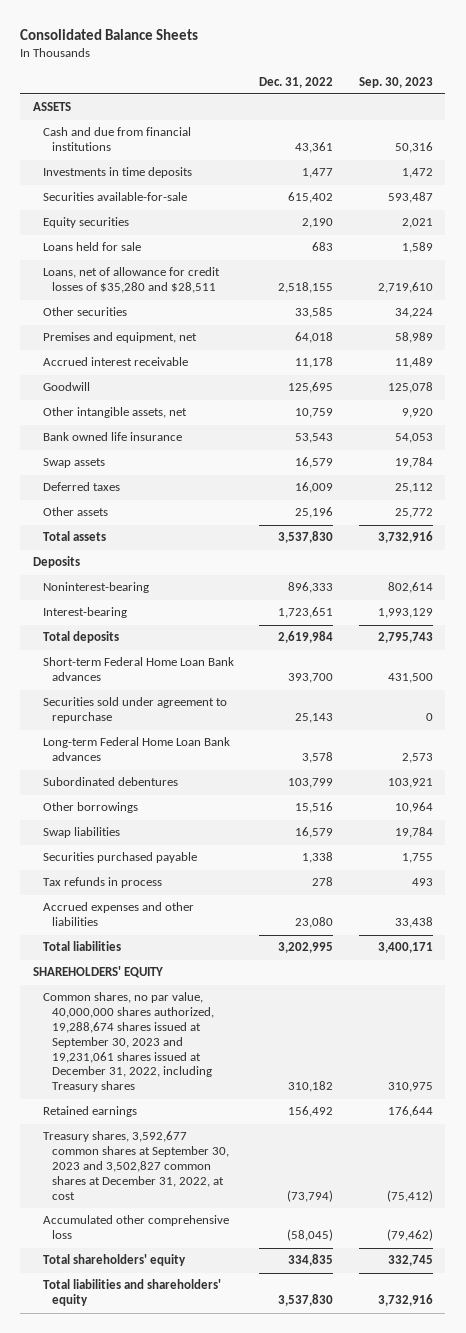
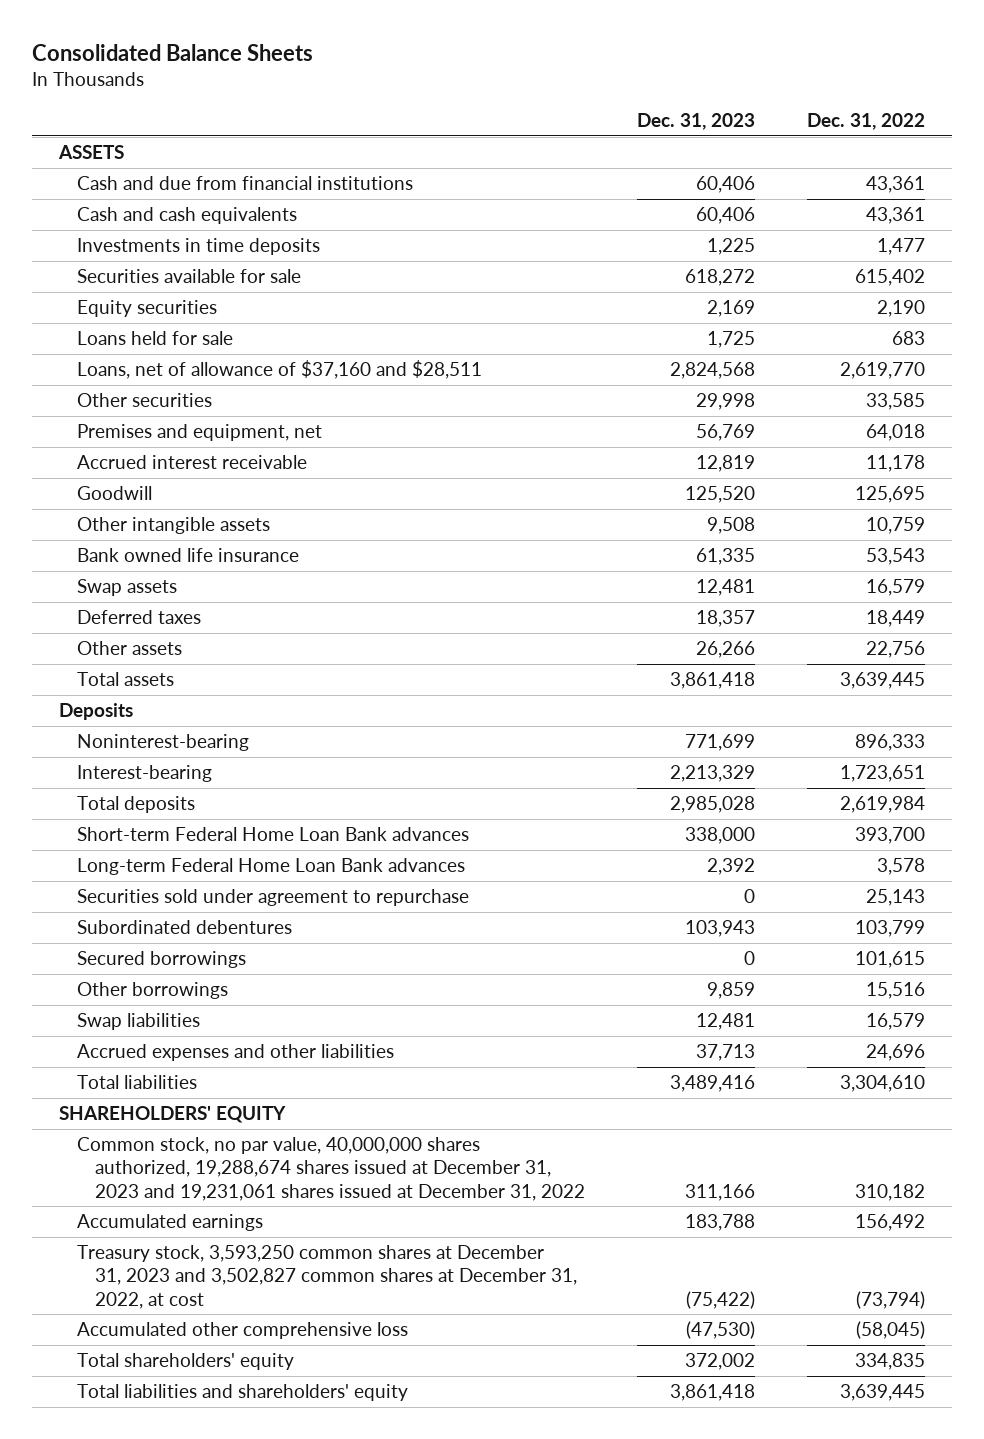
[358,76,433,88] Sep. 30, 2023 -> none
none -> [637,112,756,130] Dec. 31, 2023
none -> [76,207,297,225] Cash and cash equivalents
[42,192,187,202] Securities available-for-sale -> [76,269,301,284] Securities available for sale
[42,267,220,294] Loans, net of allowance for credit losses of $35,280 and $28,511 -> [76,360,482,380] Loans, net of allowance of $37,160 and $28,511
[278,282,334,294] 2,518,155 -> [840,362,926,380] 2,619,770
[42,407,187,419] Other intangible assets, net -> [76,517,270,535] Other intangible assets
[295,482,334,494] 16,009 -> [866,610,926,628] 18,449
[295,507,334,519] 25,196 -> [866,641,926,659] 22,756
[278,531,334,544] 3,537,830 -> [840,672,926,690] 3,639,445
[42,697,227,724] Securities sold under agreement to repurchase -> [76,889,469,907] Securities sold under agreement to repurchase
none -> [76,951,246,969] Secured borrowings
[42,852,197,864] Securities purchased payable -> none
[42,877,162,889] Tax refunds in process -> none
[295,917,334,929] 23,080 -> [866,1044,926,1062] 24,696
[278,942,334,954] 3,202,995 -> [840,1075,926,1093] 3,304,610
[42,992,215,1093] Common shares, no par value, 40,000,000 shares authorized, 19,288,674 shares issued at September 30, 2023 and 19,231,061 shares issued at December 31, 2022, including Treasury shares -> [76,1137,585,1201] Common stock, no par value, 40,000,000 shares authorized, 19,288,674 shares issued at December 31, 2023 and 19,231,061 shares issued at December 31, 2022
[42,1106,137,1118] Retained earnings -> [76,1214,263,1232] Accumulated earnings
[42,1131,230,1200] Treasury shares, 3,592,677 common shares at September 30, 2023 and 3,502,827 common shares at December 31, 2022, at cost -> [76,1245,577,1309] Treasury stock, 3,593,250 common shares at December 31, 2023 and 3,502,827 common shares at December 31, 2022, at cost
[278,1294,334,1307] 3,537,830 -> [840,1384,926,1402] 3,639,445

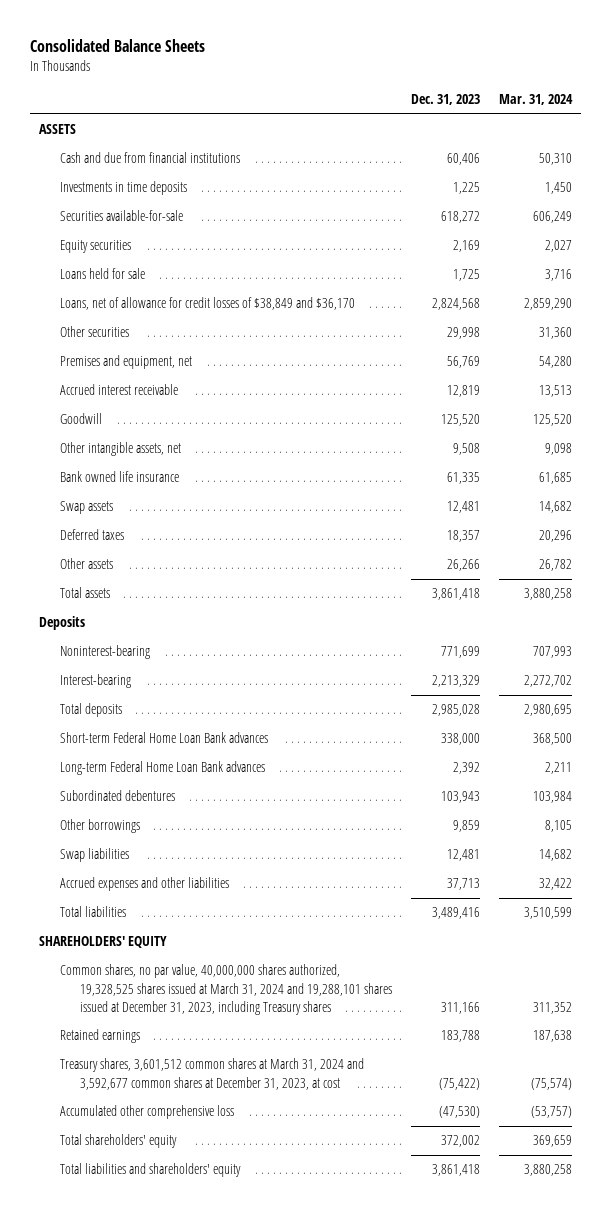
[807,112,926,130] Dec. 31, 2022 -> none
none -> [498,94,573,106] Mar. 31, 2024
[76,207,297,225] Cash and cash equivalents -> none
[76,269,301,284] Securities available for sale -> [59,210,183,222] Securities available-for-sale
[76,360,482,380] Loans, net of allowance of $37,160 and $28,511 -> [59,297,355,311] Loans, net of allowance for credit losses of $38,849 and $36,170
[76,517,270,535] Other intangible assets -> [59,442,181,457] Other intangible assets, net
[76,889,469,907] Securities sold under agreement to repurchase -> none
[76,951,246,969] Secured borrowings -> none
[76,1137,585,1201] Common stock, no par value, 40,000,000 shares authorized, 19,288,674 shares issued at December 31, 2023 and 19,231,061 shares issued at December 31, 2022 -> [59,964,393,1015] Common shares, no par value, 40,000,000 shares authorized, 19,328,525 shares issued at March 31, 2024 and 19,288,101 shares issued at December 31, 2023, including Treasury shares
[76,1214,263,1232] Accumulated earnings -> [59,1029,140,1044] Retained earnings
[76,1245,577,1309] Treasury stock, 3,593,250 common shares at December 31, 2023 and 3,502,827 common shares at December 31, 2022, at cost -> [59,1058,364,1090] Treasury shares, 3,601,512 common shares at March 31, 2024 and 3,592,677 common shares at December 31, 2023, at cost

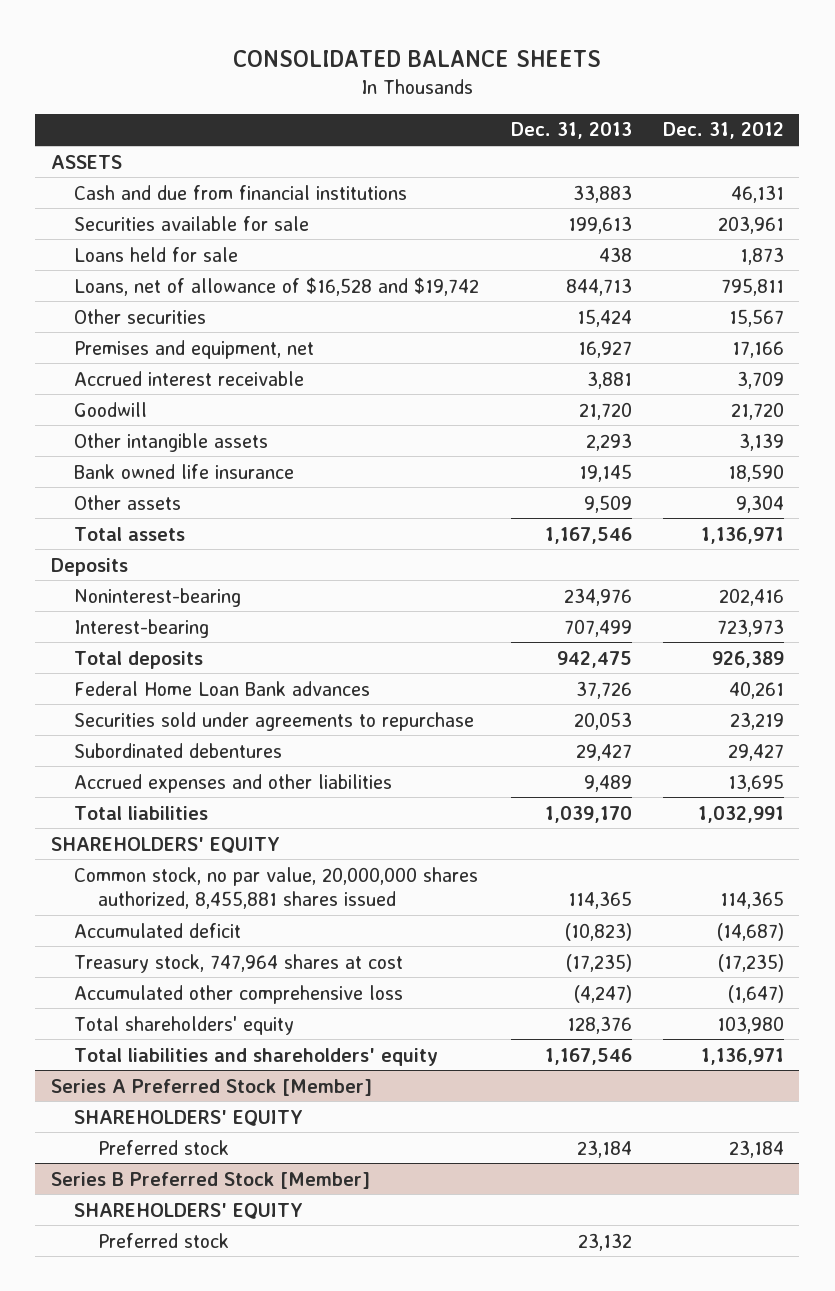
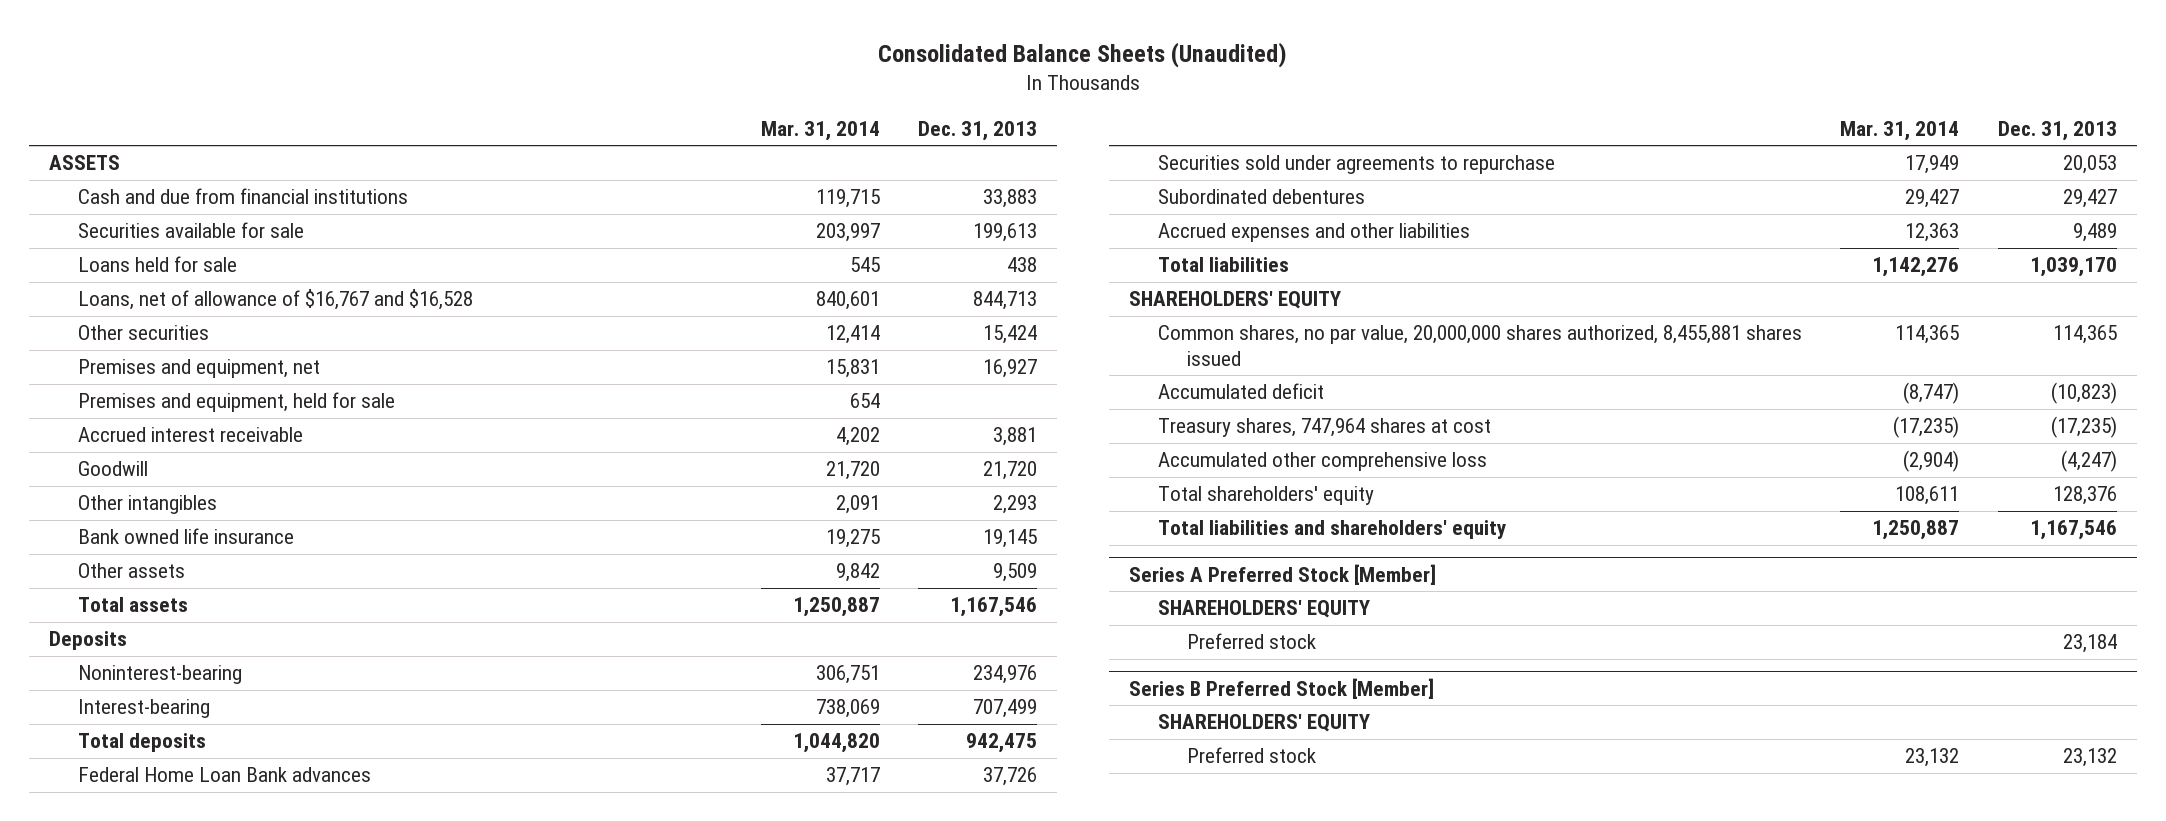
[233,49,602,67] CONSOLIDATED BALANCE SHEETS -> [878,42,1288,69] Consolidated Balance Sheets (Unaudited)
[662,122,784,140] Dec. 31, 2012 -> none
none -> [760,120,880,141] Mar. 31, 2014
[74,276,480,296] Loans, net of allowance of $16,528 and $19,742 -> [77,289,473,311] Loans, net of allowance of $16,767 and $16,528
none -> [77,392,395,413] Premises and equipment, held for sale
[74,432,269,452] Other intangible assets -> [77,495,217,515] Other intangibles
[74,866,479,909] Common stock, no par value, 20,000,000 shares authorized, 8,455,881 shares issued -> [1157,325,1802,366] Common shares, no par value, 20,000,000 shares authorized, 8,455,881 shares issued
[74,953,404,973] Treasury stock, 747,964 shares at cost -> [1157,418,1491,438] Treasury shares, 747,964 shares at cost

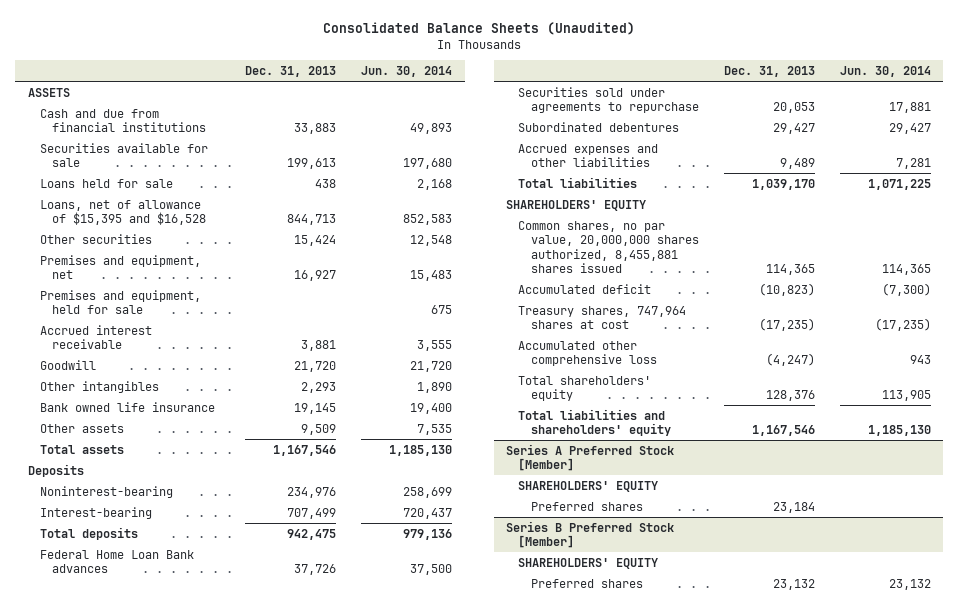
[760,120,880,141] Mar. 31, 2014 -> none
none -> [361,65,453,77] Jun. 30, 2014
[77,289,473,311] Loans, net of allowance of $16,767 and $16,528 -> [40,199,207,226] Loans, net of allowance of $15,395 and $16,528
[1186,633,1316,650] Preferred stock -> [530,501,643,511] Preferred shares
[1186,747,1316,764] Preferred stock -> [530,578,643,588] Preferred shares

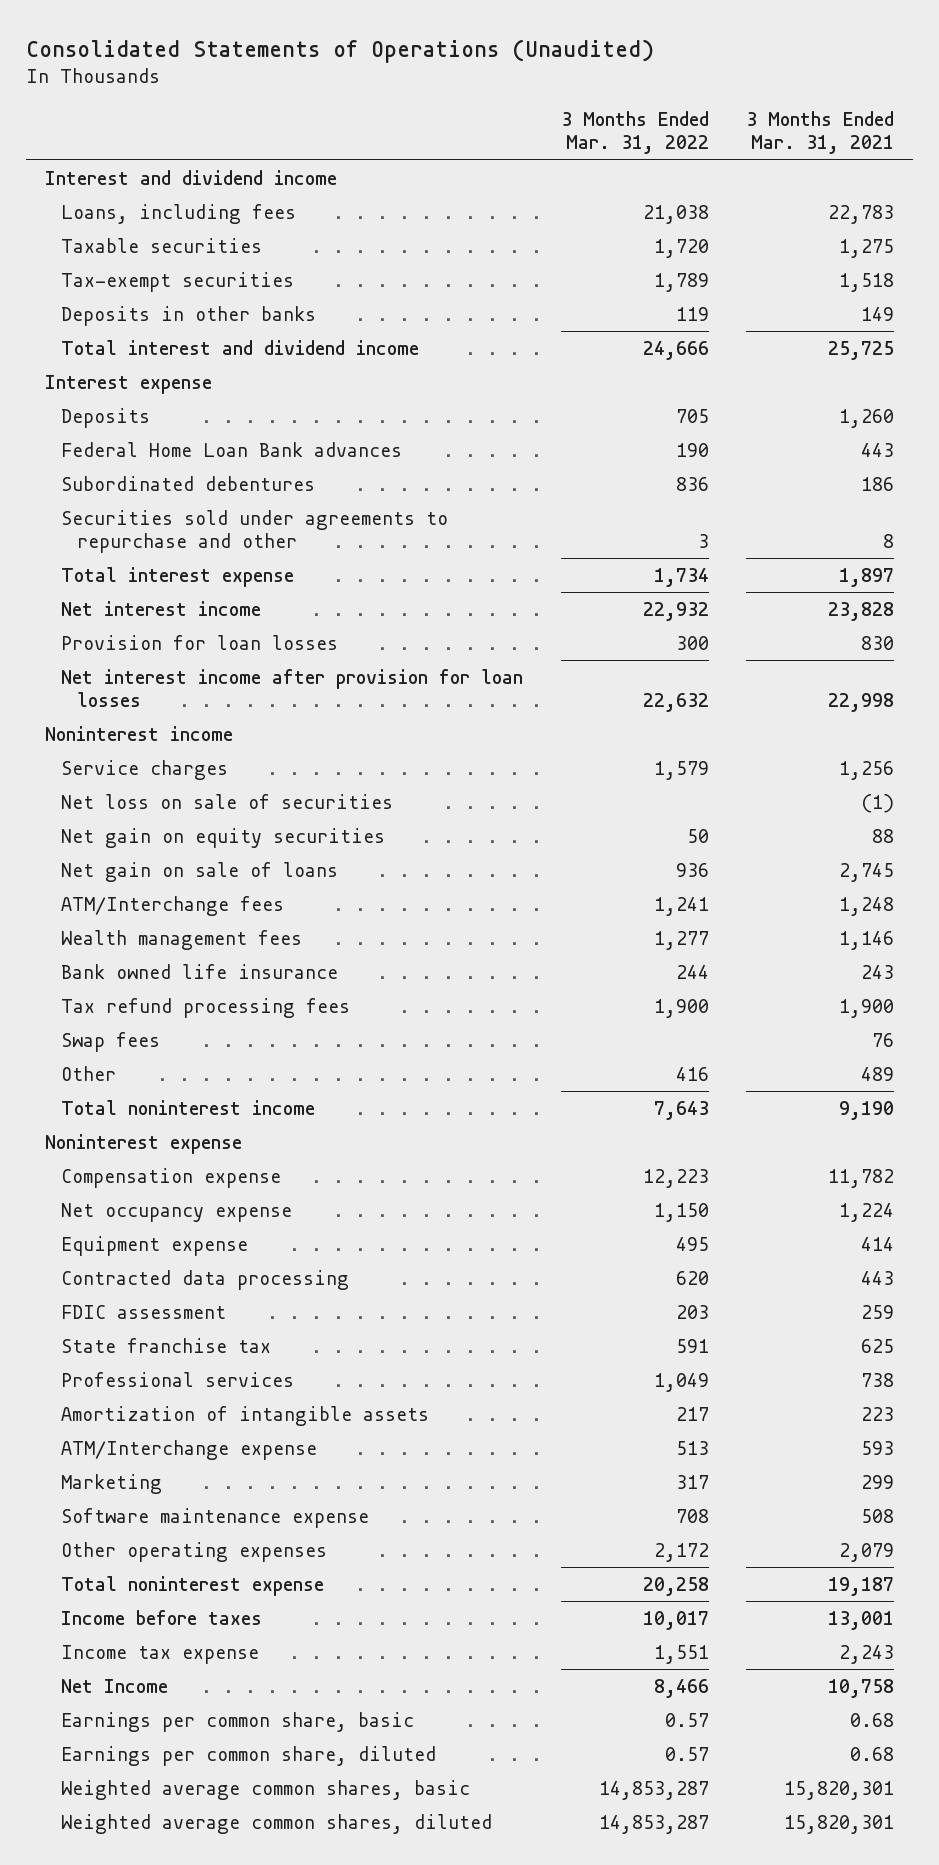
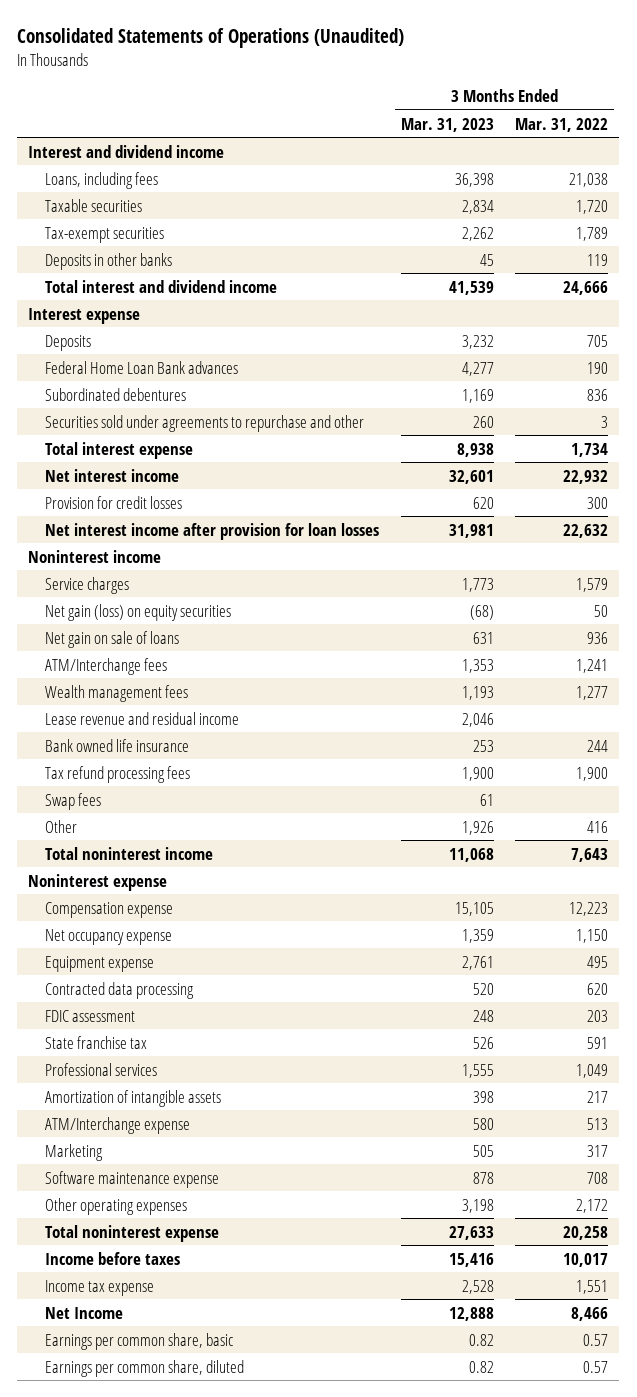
[745,111,894,155] 3 Months Ended Mar. 31, 2021 -> none
none -> [400,117,494,132] Mar. 31, 2023
[61,634,339,650] Provision for loan losses -> [45,495,183,509] Provision for credit losses
[61,793,394,809] Net loss on sale of securities -> none
[61,827,386,848] Net gain on equity securities -> [45,603,232,621] Net gain (loss) on equity securities
none -> [45,711,240,725] Lease revenue and residual income
[61,1779,471,1800] Weighted average common shares, basic -> none
[61,1813,493,1834] Weighted average common shares, diluted -> none

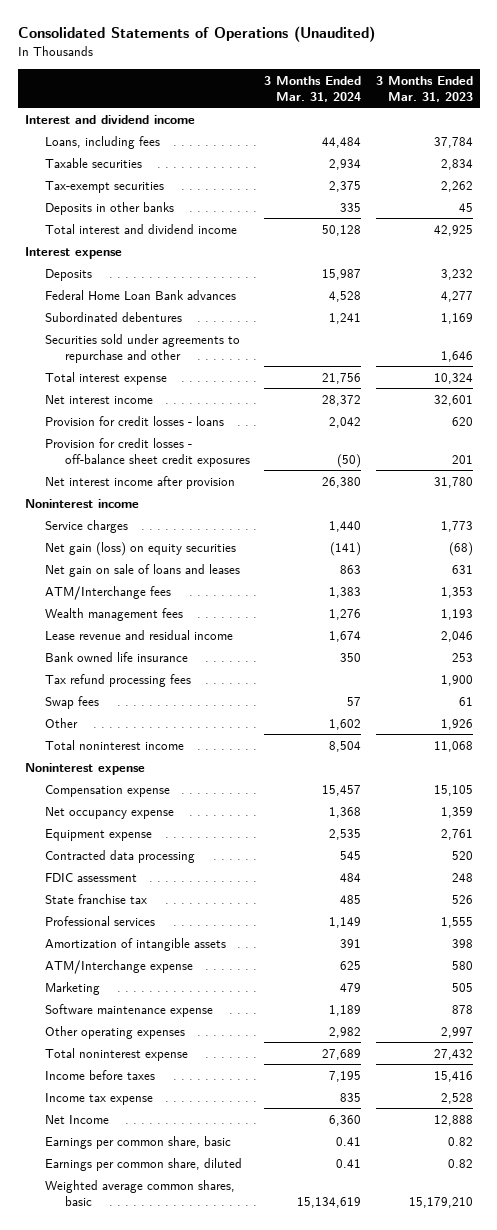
[515,117,609,132] Mar. 31, 2022 -> none
none -> [264,75,362,102] 3 Months Ended Mar. 31, 2024
[454,172,494,187] 36,398 -> [433,136,473,148] 37,784
[448,280,494,295] 41,539 -> [433,224,473,236] 42,925
[472,415,494,428] 260 -> [440,350,473,362] 1,646
[456,442,494,457] 8,938 -> [433,372,473,384] 10,324
[45,495,183,509] Provision for credit losses -> [44,415,224,426] Provision for credit losses - loans
none -> [44,437,251,467] Provision for credit losses - off-balance sheet credit exposures
[45,522,380,540] Net interest income after provision for loan losses -> [44,475,235,489] Net interest income after provision
[448,523,494,538] 31,981 -> [433,476,473,488] 31,780
[45,630,180,648] Net gain on sale of loans -> [44,563,240,577] Net gain on sale of loans and leases
[461,1198,494,1213] 3,198 -> [440,1026,473,1038] 2,997
[448,1225,494,1240] 27,633 -> [433,1048,473,1060] 27,432
none -> [44,1179,235,1206] Weighted average common shares, basic

